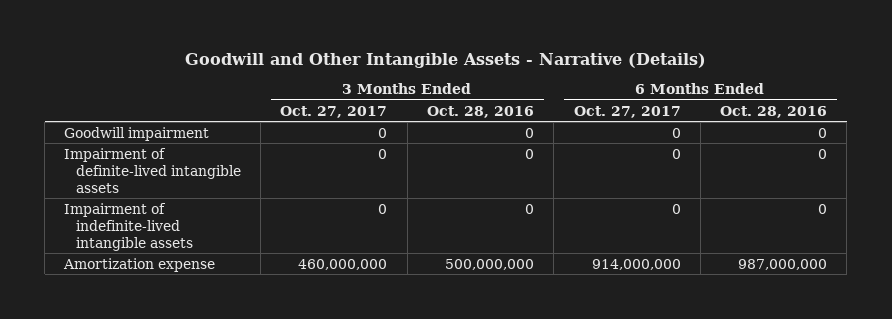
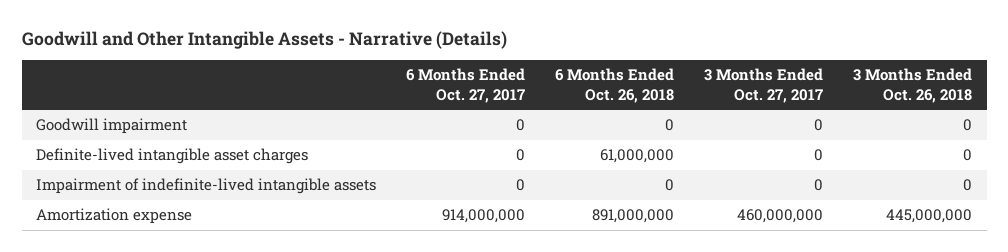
[427,105,535,118] Oct. 28, 2016 -> none
[720,105,828,118] Oct. 28, 2016 -> none
none -> [555,68,675,104] 6 Months Ended Oct. 26, 2018
none -> [852,68,972,104] 3 Months Ended Oct. 26, 2018
[64,147,241,193] Impairment of definite-lived intangible assets -> [36,148,309,165] Definite-lived intangible asset charges

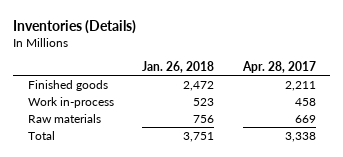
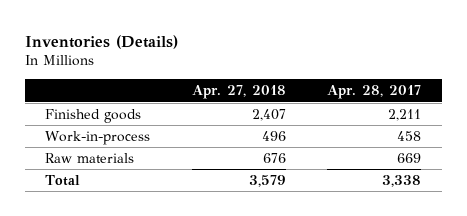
[142,61,215,74] Jan. 26, 2018 -> none
none -> [191,85,286,100] Apr. 27, 2018
[27,96,114,108] Work in-process -> [45,130,151,145] Work-in-process

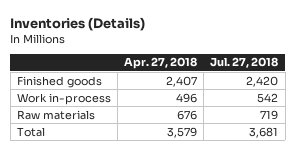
[327,85,422,100] Apr. 28, 2017 -> none
none -> [210,57,279,69] Jul. 27, 2018
[45,130,151,145] Work-in-process -> [17,92,112,105] Work in-process

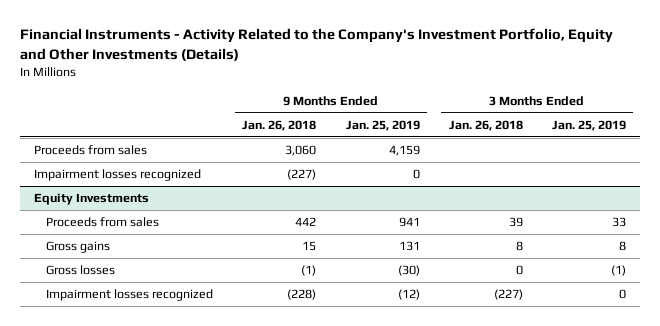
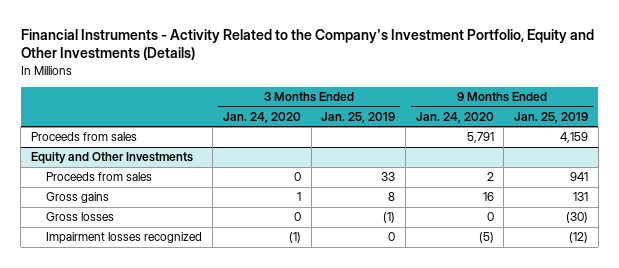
[242,119,317,131] Jan. 26, 2018 -> none
[448,119,523,131] Jan. 26, 2018 -> none
none -> [222,111,301,123] Jan. 24, 2020
none -> [415,111,494,123] Jan. 24, 2020
[34,169,202,182] Impairment losses recognized -> none
[34,193,150,206] Equity Investments -> [31,152,194,165] Equity and Other Investments

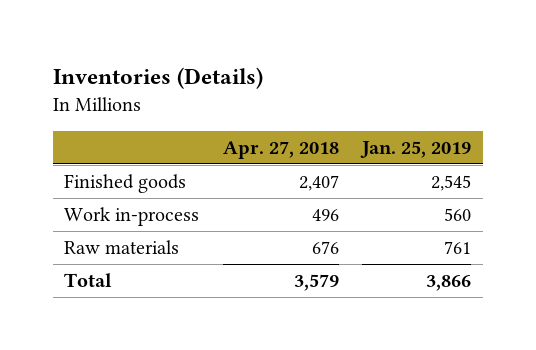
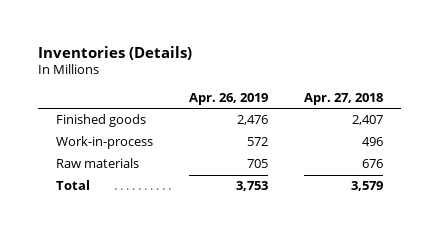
[360,140,472,158] Jan. 25, 2019 -> none
none -> [188,92,268,105] Apr. 26, 2019
[64,206,200,226] Work in-process -> [56,136,154,150] Work-in-process

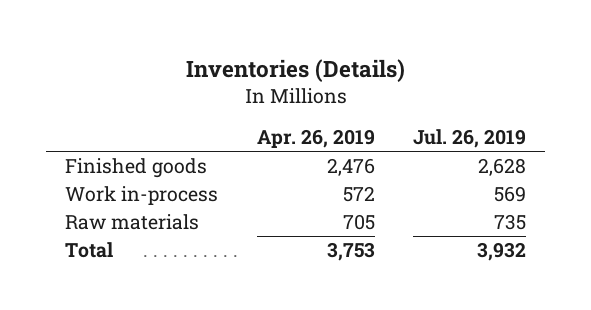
[303,92,383,105] Apr. 27, 2018 -> none
none -> [413,129,527,149] Jul. 26, 2019
[56,136,154,150] Work-in-process -> [65,186,219,206] Work in-process

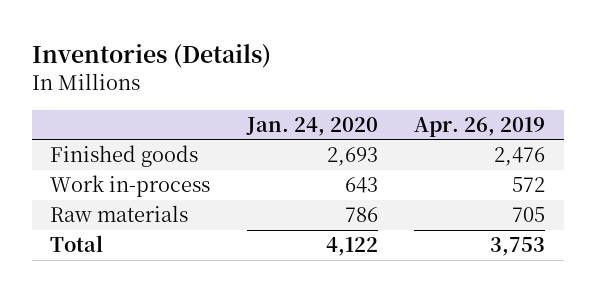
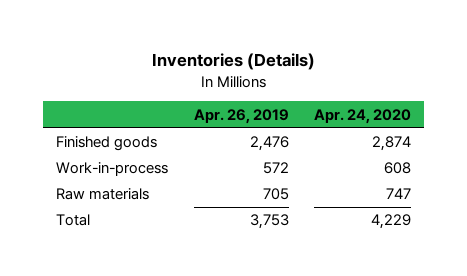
[245,116,378,136] Jan. 24, 2020 -> none
none -> [314,108,412,124] Apr. 24, 2020
[50,175,211,198] Work in-process -> [56,162,169,177] Work-in-process

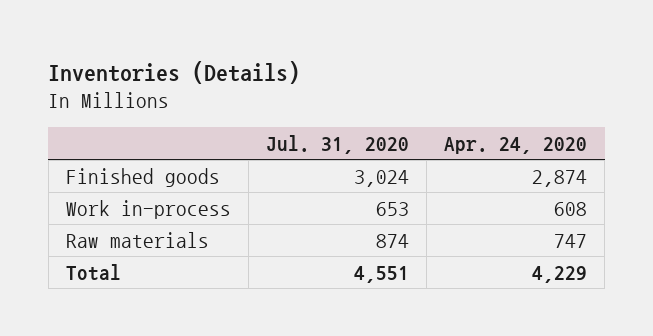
[193,108,289,124] Apr. 26, 2019 -> none
none -> [265,134,409,154] Jul. 31, 2020
[56,162,169,177] Work-in-process -> [65,199,231,219] Work in-process

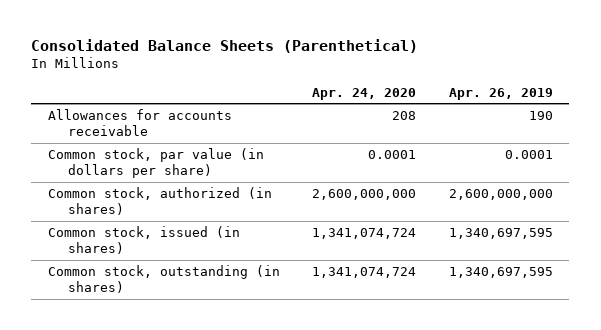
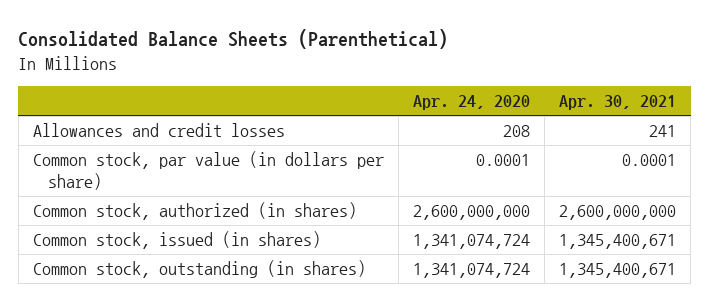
[449,88,554,101] Apr. 26, 2019 -> none
none -> [559,95,677,111] Apr. 30, 2021
[47,108,232,137] Allowances for accounts receivable -> [32,123,285,138] Allowances and credit losses

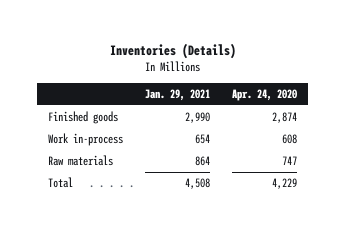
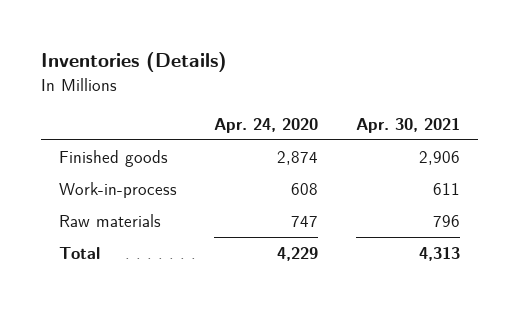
[145,88,211,101] Jan. 29, 2021 -> none
none -> [355,117,460,133] Apr. 30, 2021
[47,133,123,147] Work in-process -> [59,181,178,198] Work-in-process

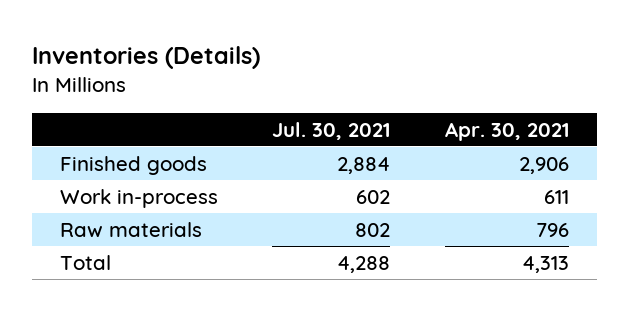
[214,117,319,133] Apr. 24, 2020 -> none
none -> [272,121,391,140] Jul. 30, 2021
[59,181,178,198] Work-in-process -> [59,188,218,208] Work in-process

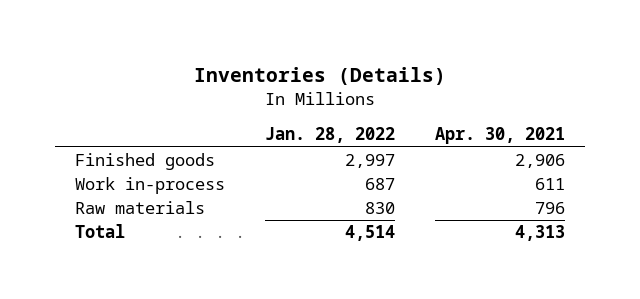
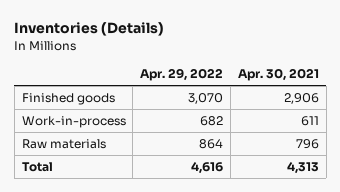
[265,127,396,144] Jan. 28, 2022 -> none
none -> [140,67,224,81] Apr. 29, 2022
[75,177,226,195] Work in-process -> [21,116,126,129] Work-in-process

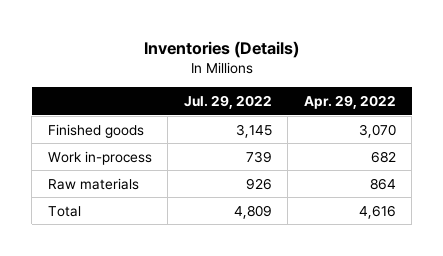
[237,67,319,81] Apr. 30, 2021 -> none
none -> [183,95,272,110] Jul. 29, 2022
[21,116,126,129] Work-in-process -> [47,150,152,165] Work in-process

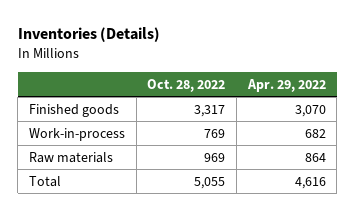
[183,95,272,110] Jul. 29, 2022 -> none
none -> [147,78,226,92] Oct. 28, 2022
[47,150,152,165] Work in-process -> [28,127,125,141] Work-in-process

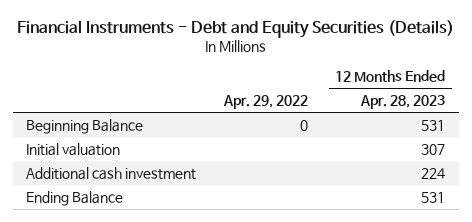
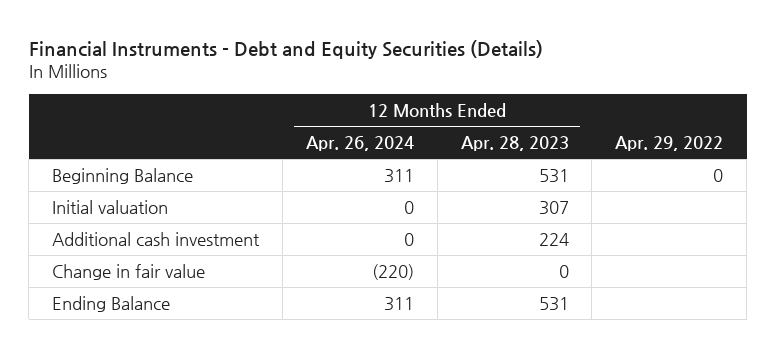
none -> [305,135,414,151] Apr. 26, 2024
none -> [52,263,206,280] Change in fair value

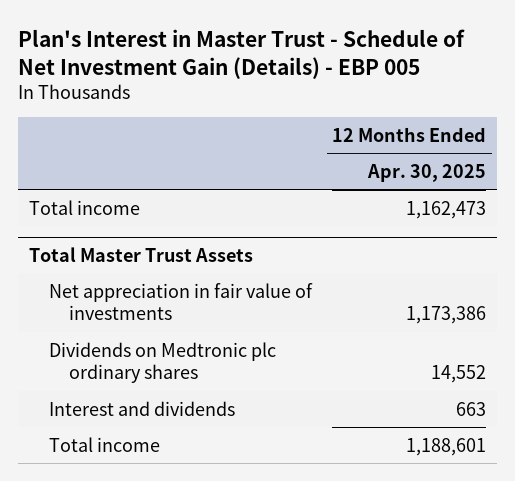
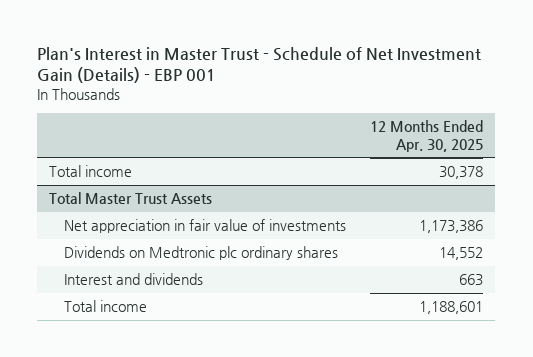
[18,28,466,79] Plan's Interest in Master Trust - Schedule of Net Investment Gain (Details) - EBP 005 -> [37,46,482,84] Plan's Interest in Master Trust - Schedule of Net Investment Gain (Details) - EBP 001
[406,200,487,219] 1,162,473 -> [439,166,484,180] 30,378

